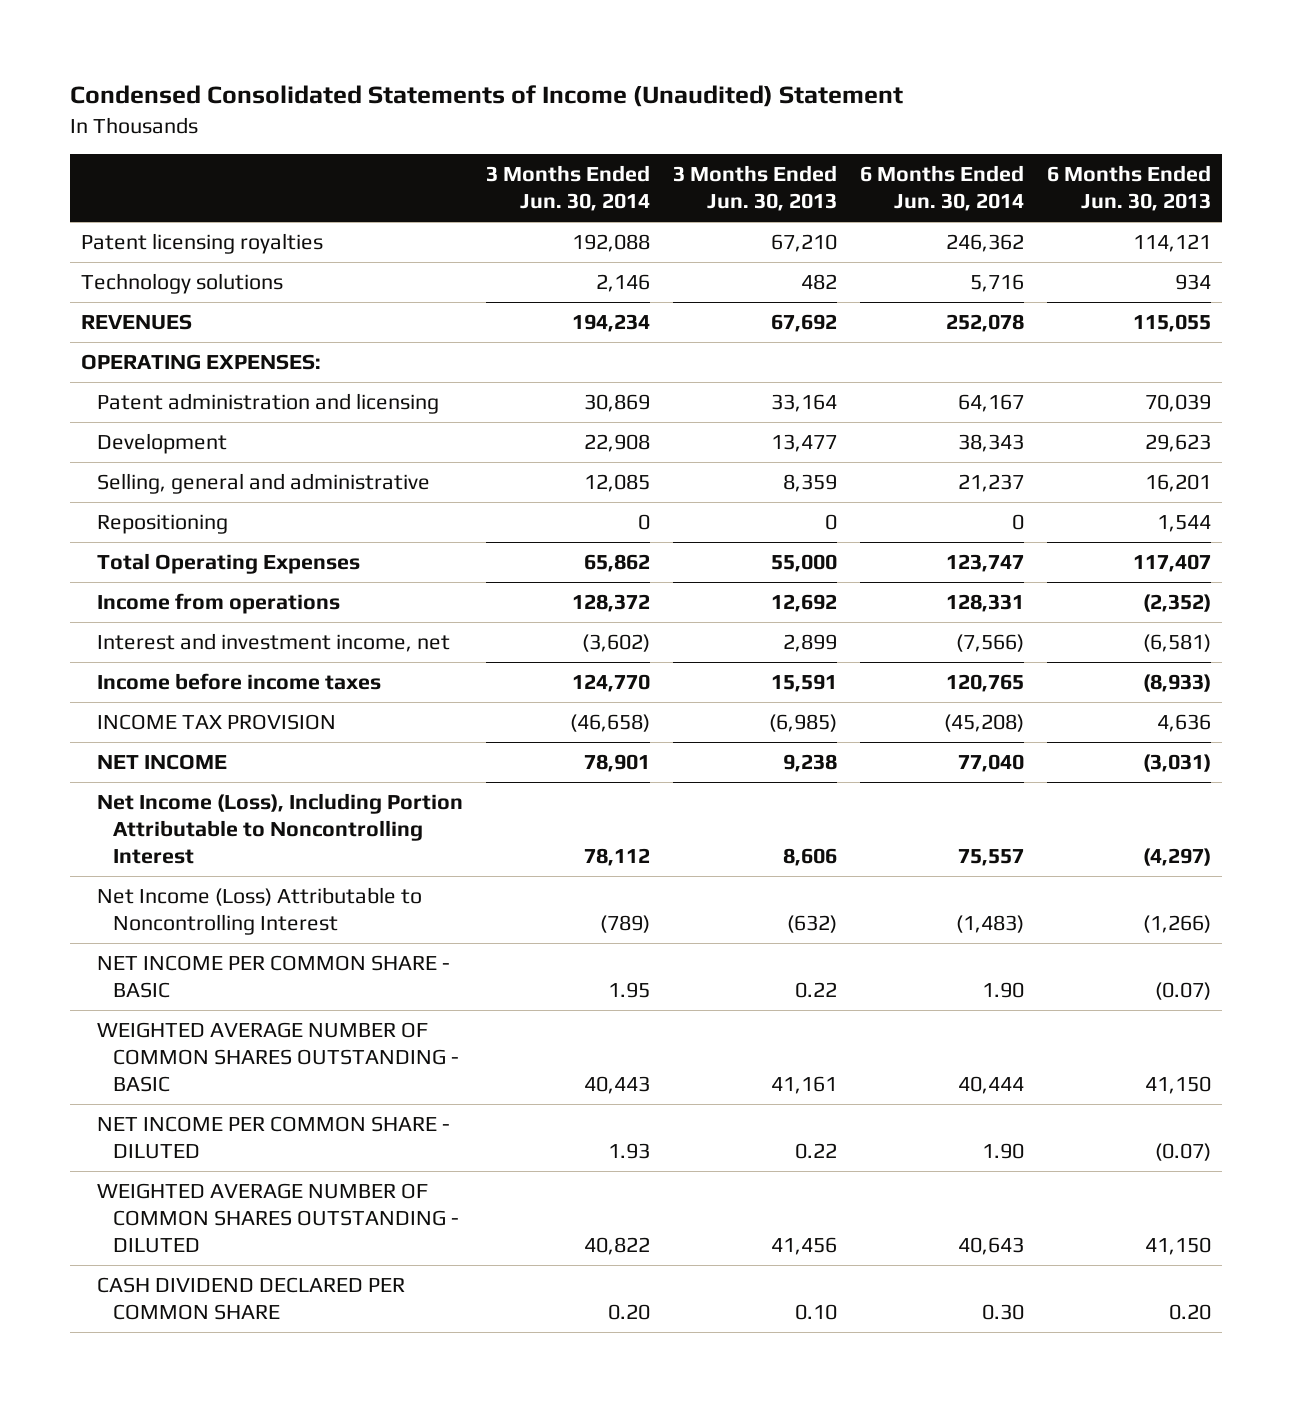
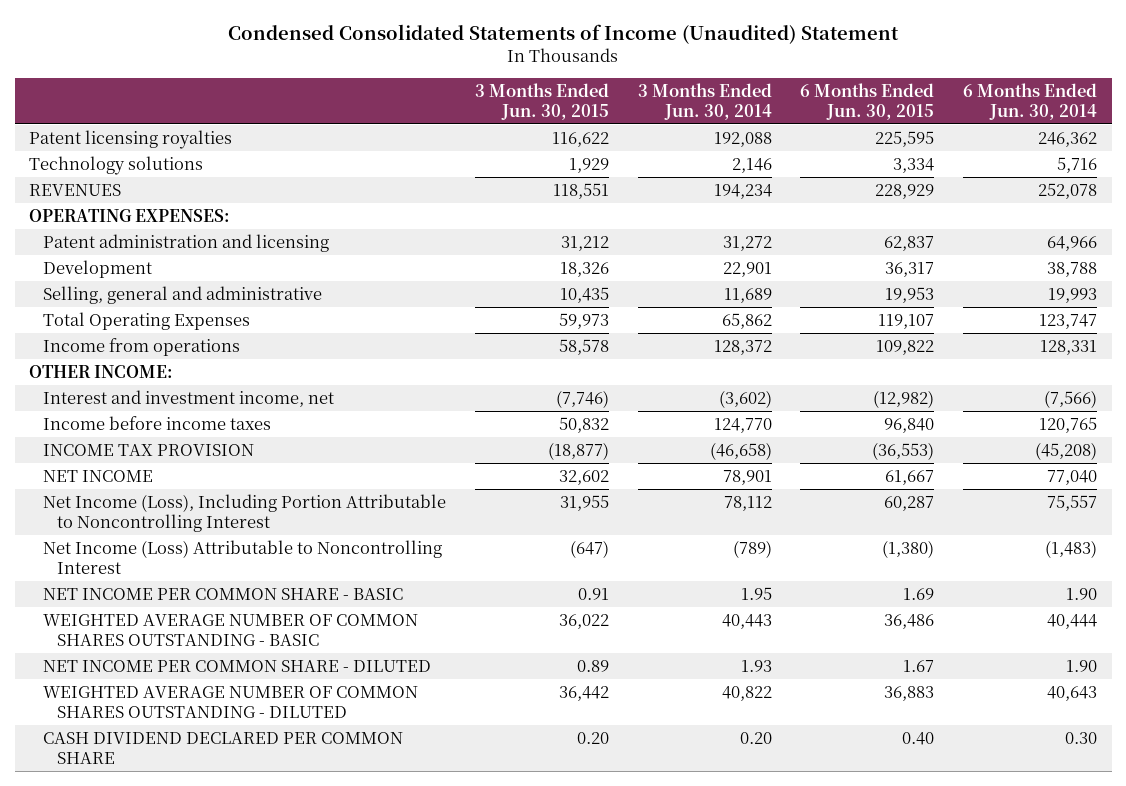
[672,165,837,212] 3 Months Ended Jun. 30, 2013 -> none
[1046,165,1211,212] 6 Months Ended Jun. 30, 2013 -> none
none -> [474,83,609,120] 3 Months Ended Jun. 30, 2015
none -> [800,83,935,120] 6 Months Ended Jun. 30, 2015
[97,514,229,535] Repositioning -> none
[584,394,651,413] 30,869 -> [722,235,772,251] 31,272
[957,394,1024,413] 64,167 -> [1047,235,1098,251] 64,966
[584,434,651,453] 22,908 -> [722,261,772,277] 22,901
[957,434,1024,453] 38,343 -> [1047,261,1098,277] 38,788
[584,474,651,493] 12,085 -> [723,287,772,303] 11,689
[957,474,1024,493] 21,237 -> [1048,287,1098,303] 19,993
none -> [28,364,173,378] OTHER INCOME:

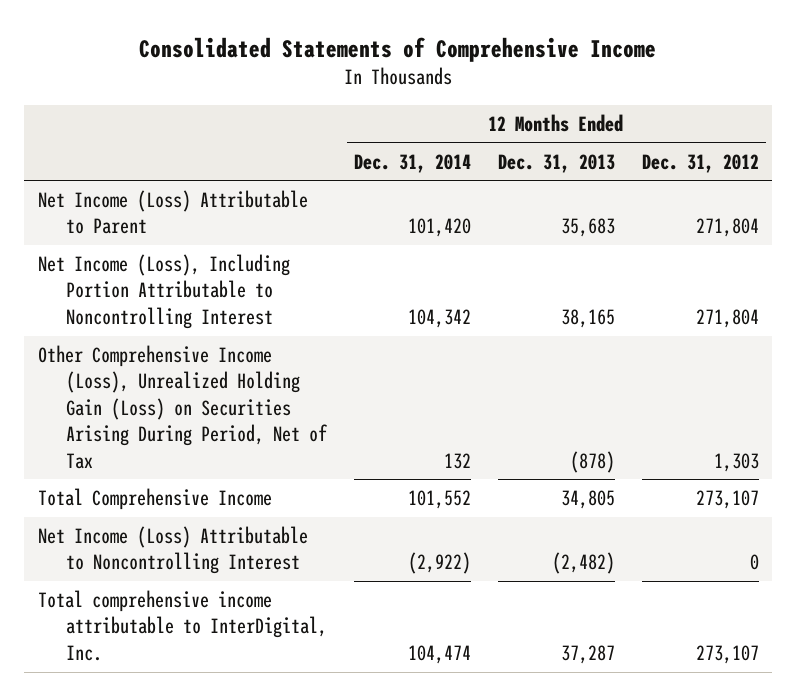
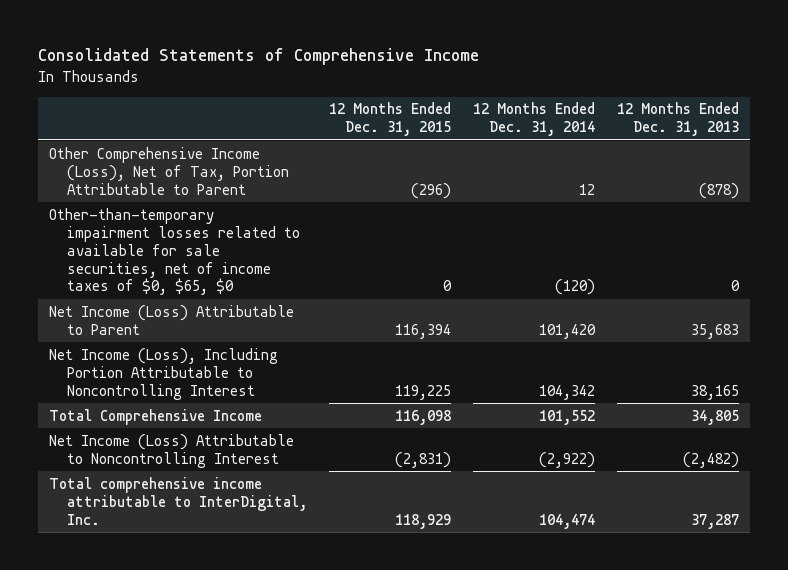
[641,153,759,173] Dec. 31, 2012 -> none
none -> [328,102,451,137] 12 Months Ended Dec. 31, 2015
none -> [49,146,289,195] Other Comprehensive Income (Loss), Net of Tax, Portion Attributable to Parent
none -> [49,207,300,296] Other-than-temporary impairment losses related to available for sale securities, net of income taxes of $0, $65, $0
[38,345,328,469] Other Comprehensive Income (Loss), Unrealized Holding Gain (Loss) on Securities Arising During Period, Net of Tax -> none

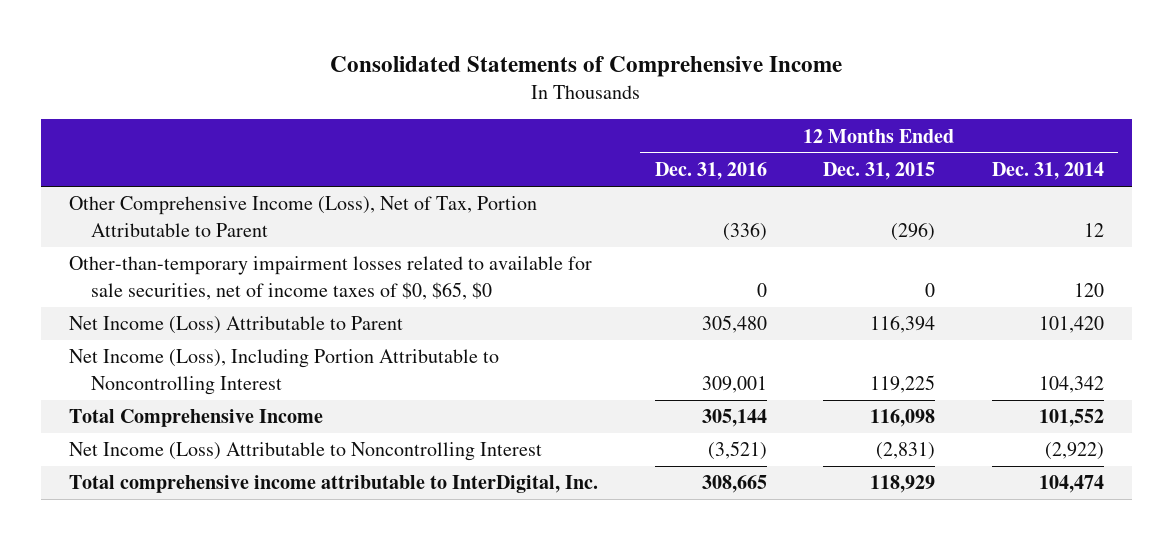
[616,102,739,137] 12 Months Ended Dec. 31, 2013 -> none
none -> [654,162,767,181] Dec. 31, 2016
[554,279,595,296] (120) -> [1073,282,1104,297] 120

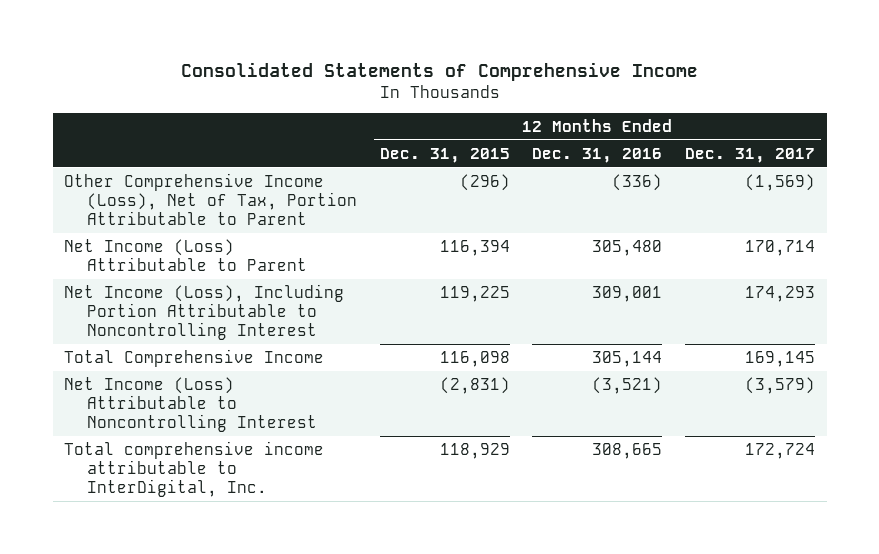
[991,162,1104,181] Dec. 31, 2014 -> none
none -> [685,147,816,163] Dec. 31, 2017
[68,256,592,300] Other-than-temporary impairment losses related to available for sale securities, net of income taxes of $0, $65, $0 -> none

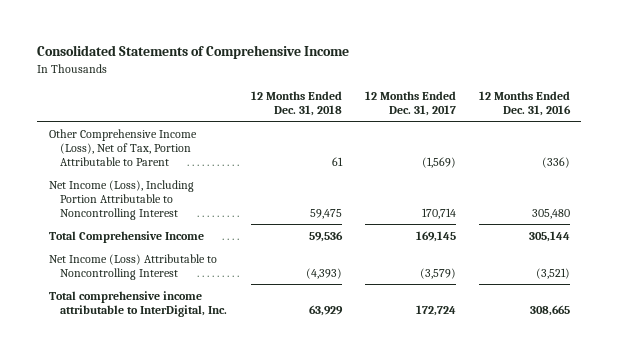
[379,147,510,163] Dec. 31, 2015 -> none
none -> [250,91,342,117] 12 Months Ended Dec. 31, 2018
[63,238,308,271] Net Income (Loss) Attributable to Parent -> none
[592,285,663,302] 309,001 -> [531,208,570,219] 305,480
[745,285,816,302] 174,293 -> [421,207,456,219] 170,714

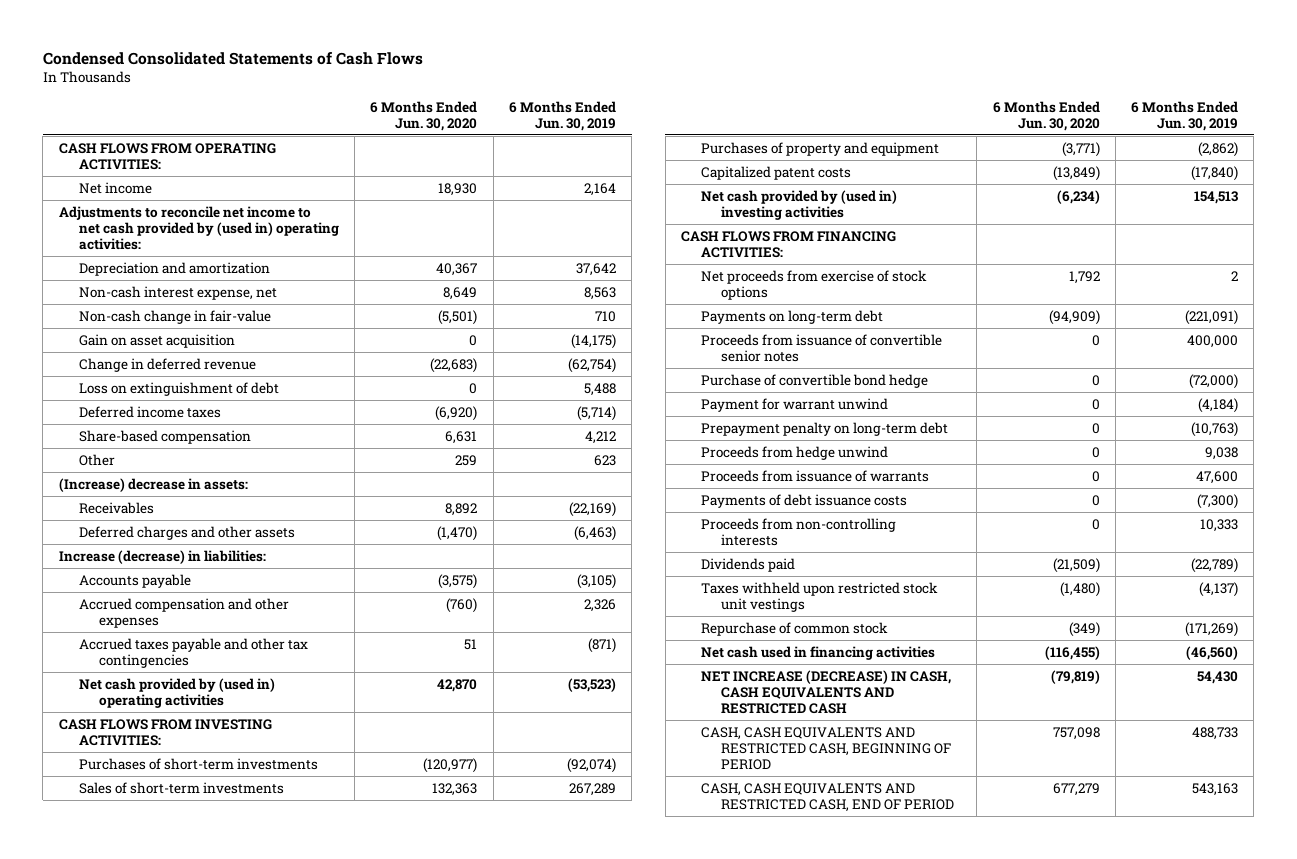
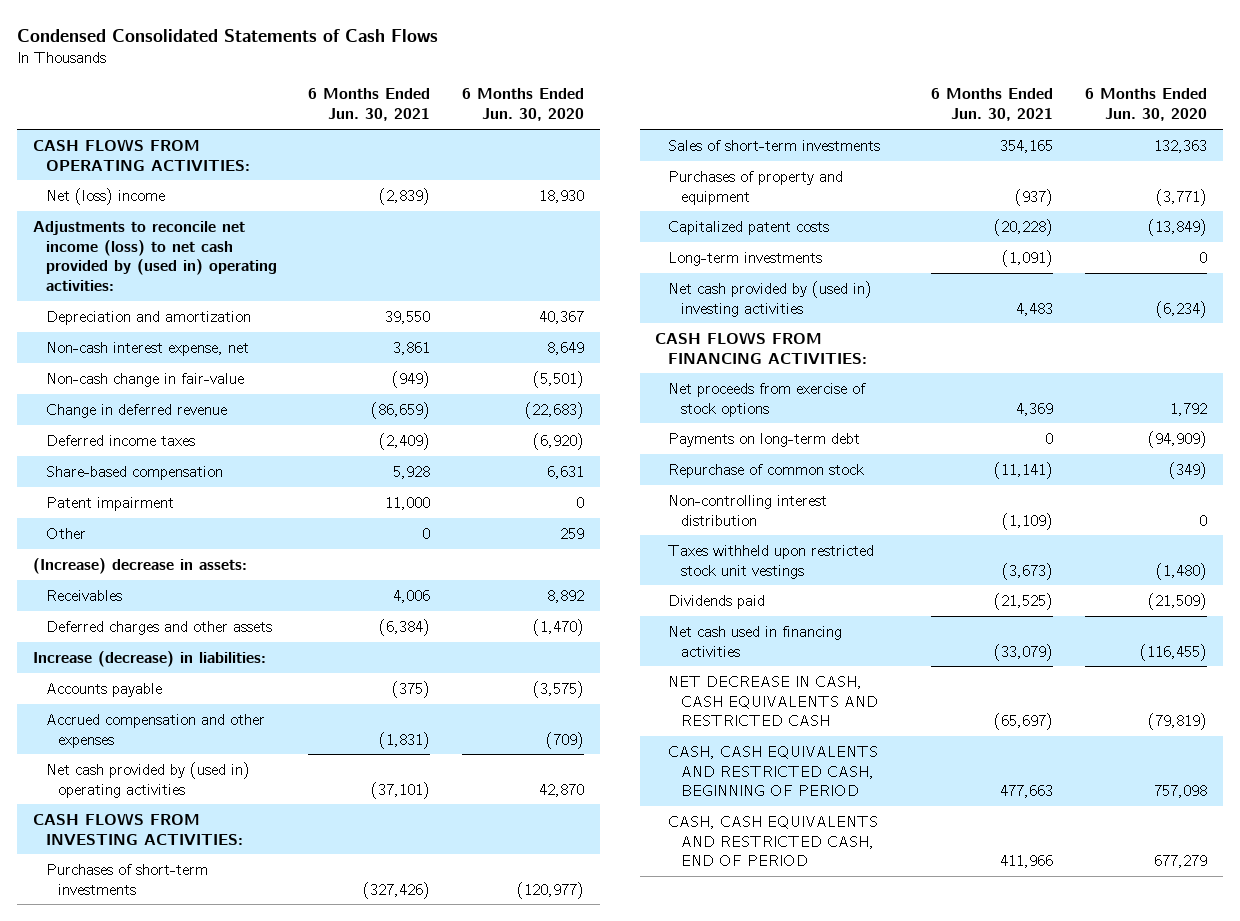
[508,100,616,131] 6 Months Ended Jun. 30, 2019 -> none
none -> [308,88,431,122] 6 Months Ended Jun. 30, 2021
[78,181,152,194] Net income -> [45,187,165,205] Net (loss) income
[58,205,339,250] Adjustments to reconcile net income to net cash provided by (used in) operating activities: -> [33,220,277,292] Adjustments to reconcile net income (loss) to net cash provided by (used in) operating activities:
[78,333,235,348] Gain on asset acquisition -> none
[78,381,279,396] Loss on extinguishment of debt -> none
none -> [45,496,174,511] Patent impairment
[78,637,308,668] Accrued taxes payable and other tax contingencies -> none
[446,597,478,613] (760) -> [546,731,585,749] (709)
none -> [668,251,823,266] Long-term investments
[701,333,943,362] Proceeds from issuance of convertible senior notes -> none
[701,373,929,388] Purchase of convertible bond hedge -> none
[701,397,889,412] Payment for warrant unwind -> none
[701,421,949,436] Prepayment penalty on long-term debt -> none
[701,445,889,460] Proceeds from hedge unwind -> none
[701,469,930,482] Proceeds from issuance of warrants -> none
[701,493,908,508] Payments of debt issuance costs -> none
[701,517,897,546] Proceeds from non-controlling interests -> none
none -> [668,494,828,526] Non-controlling interest distribution
[701,581,939,612] Taxes withheld upon restricted stock unit vestings -> [668,544,875,579] Taxes withheld upon restricted stock unit vestings
[701,557,796,572] Dividends paid -> [668,594,766,609] Dividends paid
[701,669,952,714] NET INCREASE (DECREASE) IN CASH, CASH EQUIVALENTS AND RESTRICTED CASH -> [668,675,878,727] NET DECREASE IN CASH, CASH EQUIVALENTS AND RESTRICTED CASH

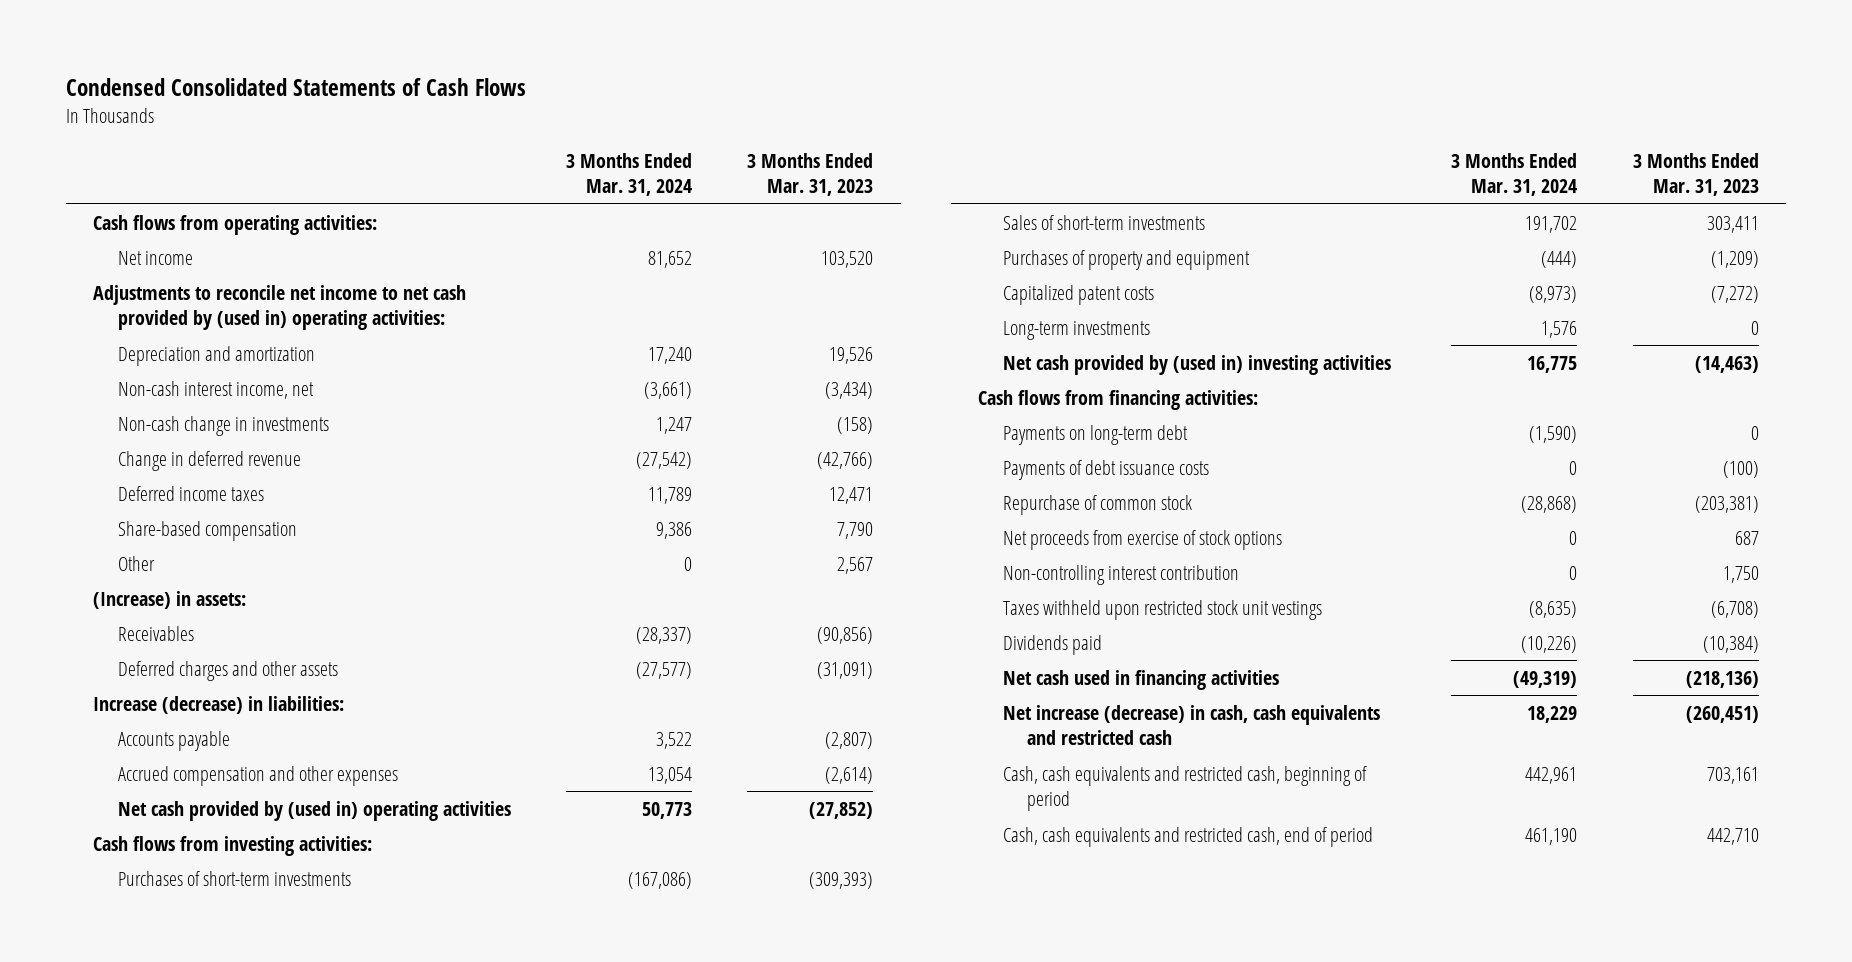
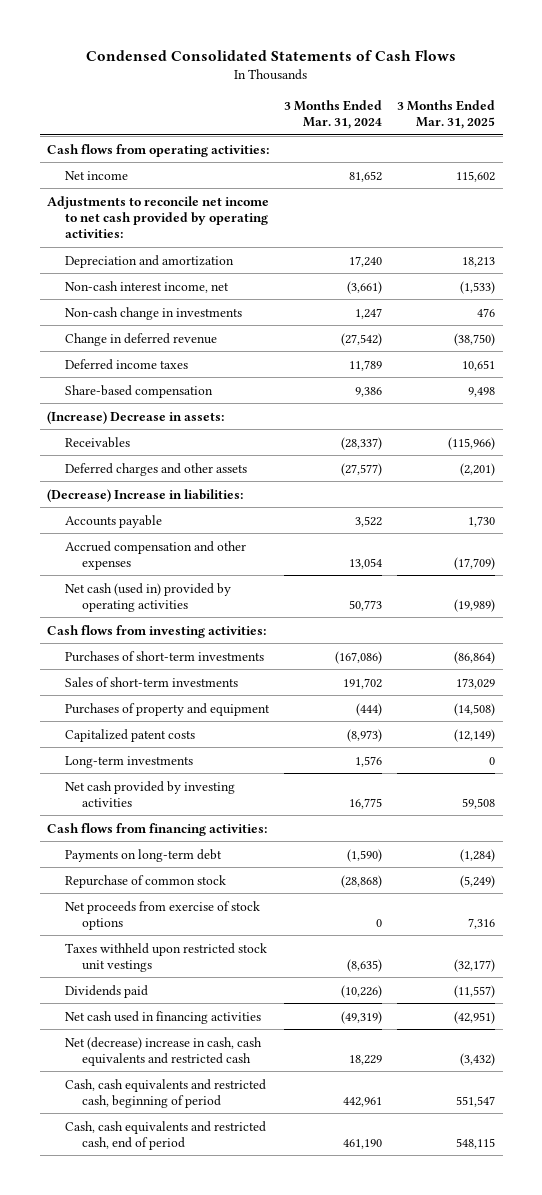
[747,152,874,197] 3 Months Ended Mar. 31, 2023 -> none
none -> [397,100,496,130] 3 Months Ended Mar. 31, 2025
[93,284,467,331] Adjustments to reconcile net income to net cash provided by (used in) operating activities: -> [47,195,270,239] Adjustments to reconcile net income to net cash provided by operating activities:
[117,555,155,571] Other -> none
[93,590,247,609] (Increase) in assets: -> [47,410,225,424] (Increase) Decrease in assets:
[93,695,345,714] Increase (decrease) in liabilities: -> [47,488,244,502] (Decrease) Increase in liabilities:
[117,800,511,821] Net cash provided by (used in) operating activities -> [64,582,231,612] Net cash (used in) provided by operating activities
[1002,354,1391,375] Net cash provided by (used in) investing activities -> [64,780,235,807] Net cash provided by investing activities
[1002,459,1209,480] Payments of debt issuance costs -> none
[1002,564,1239,585] Non-controlling interest contribution -> none
[1002,704,1380,746] Net increase (decrease) in cash, cash equivalents and restricted cash -> [64,1036,262,1066] Net (decrease) increase in cash, cash equivalents and restricted cash

